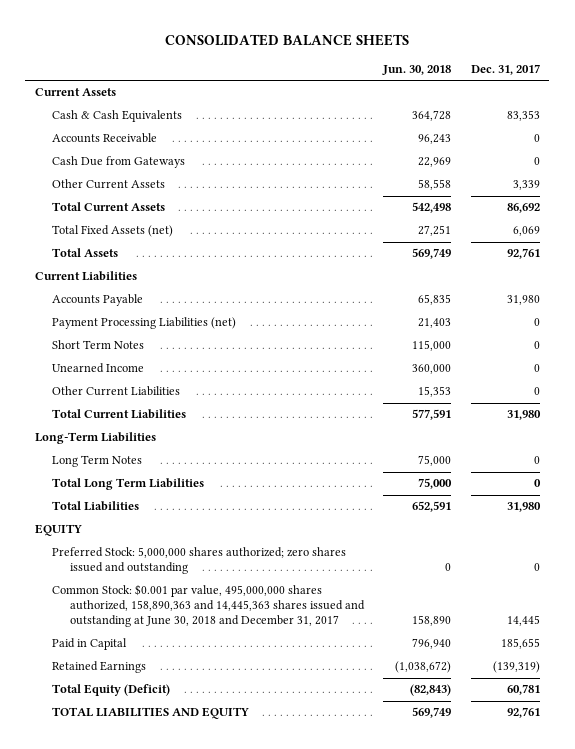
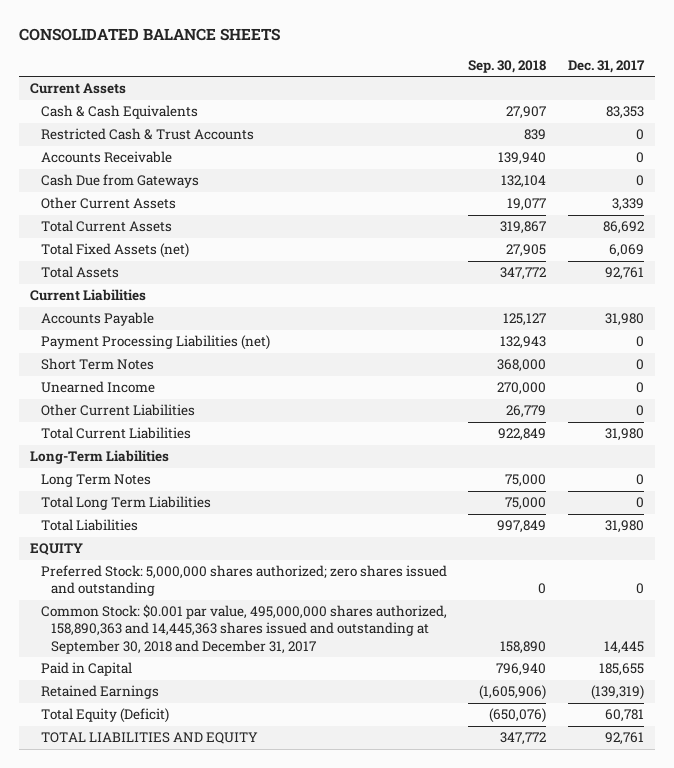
[382,64,452,75] Jun. 30, 2018 -> none
none -> [468,59,547,73] Sep. 30, 2018
none -> [40,128,254,141] Restricted Cash & Trust Accounts
[52,584,365,628] Common Stock: $0.001 par value, 495,000,000 shares authorized, 158,890,363 and 14,445,363 shares issued and outstanding at June 30, 2018 and December 31, 2017 -> [40,604,447,654] Common Stock: $0.001 par value, 495,000,000 shares authorized, 158,890,363 and 14,445,363 shares issued and outstanding at September 30, 2018 and December 31, 2017

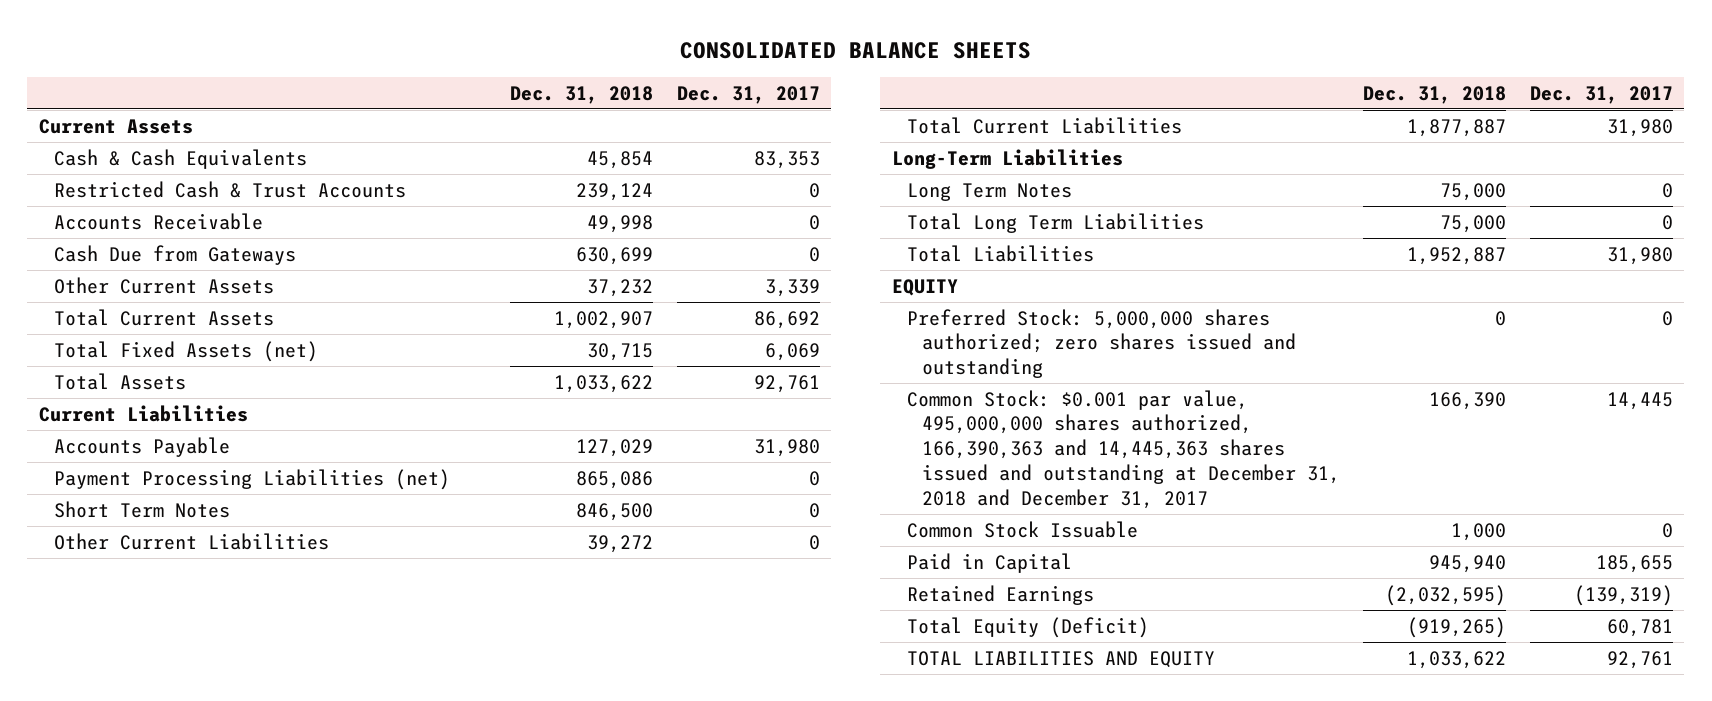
[468,59,547,73] Sep. 30, 2018 -> none
none -> [510,86,654,105] Dec. 31, 2018
[40,381,155,394] Unearned Income -> none
[40,604,447,654] Common Stock: $0.001 par value, 495,000,000 shares authorized, 158,890,363 and 14,445,363 shares issued and outstanding at September 30, 2018 and December 31, 2017 -> [907,389,1340,509] Common Stock: $0.001 par value, 495,000,000 shares authorized, 166,390,363 and 14,445,363 shares issued and outstanding at December 31, 2018 and December 31, 2017
none -> [907,520,1139,538] Common Stock Issuable

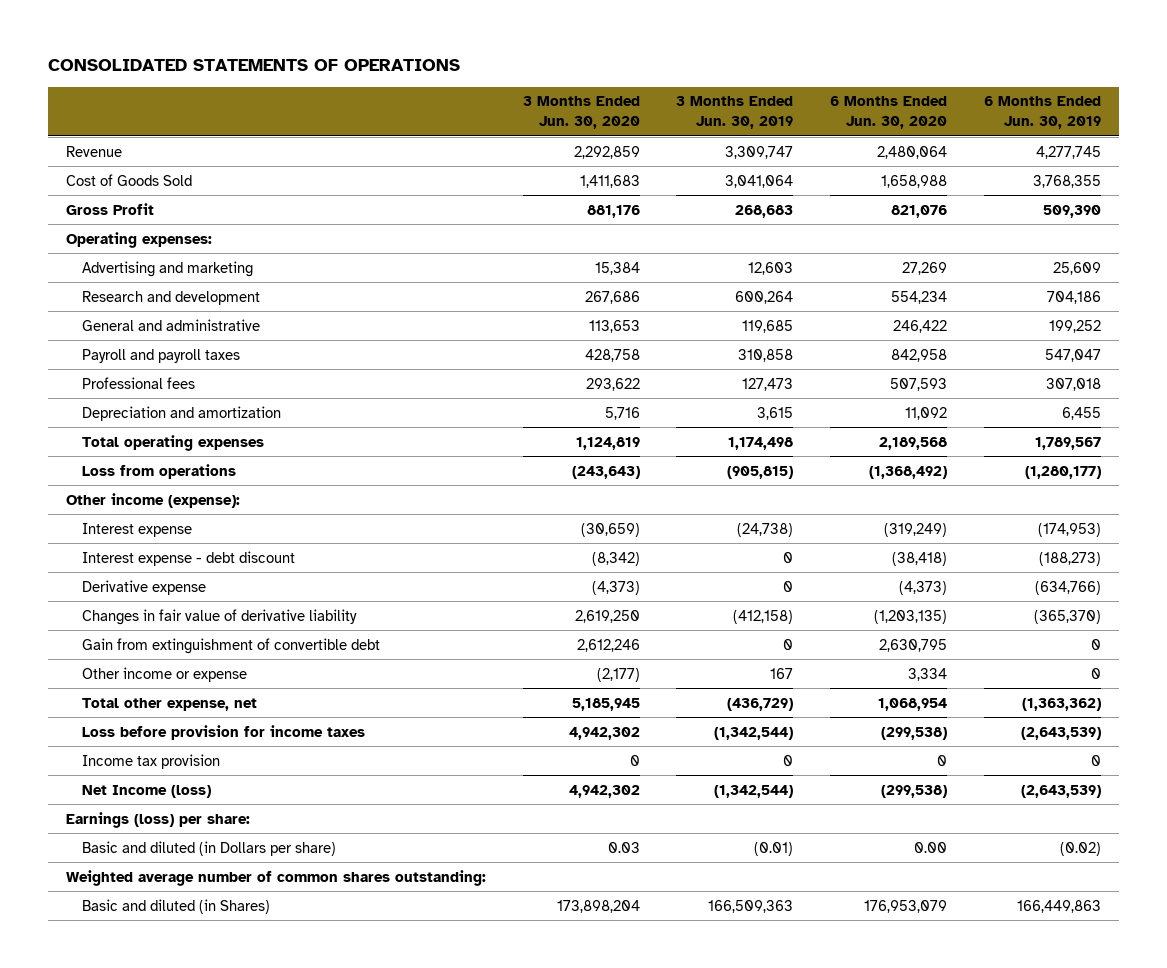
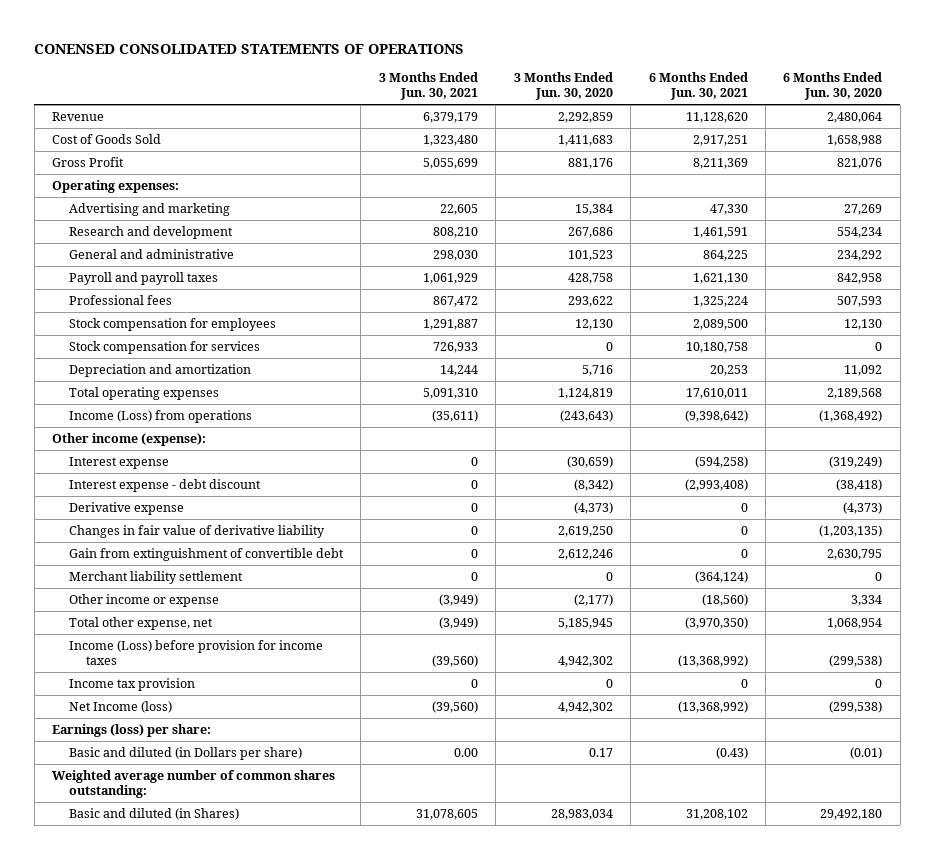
[47,59,460,72] CONSOLIDATED STATEMENTS OF OPERATIONS -> [34,43,465,54] CONENSED CONSOLIDATED STATEMENTS OF OPERATIONS
[676,96,794,130] 3 Months Ended Jun. 30, 2019 -> none
[983,96,1101,130] 6 Months Ended Jun. 30, 2019 -> none
none -> [378,72,478,100] 3 Months Ended Jun. 30, 2021
none -> [648,72,748,100] 6 Months Ended Jun. 30, 2021
[588,319,640,333] 113,653 -> [567,250,613,262] 101,523
[892,319,947,333] 246,422 -> [837,250,883,262] 234,292
none -> [68,318,276,332] Stock compensation for employees
none -> [68,341,260,355] Stock compensation for services
[82,463,237,479] Loss from operations -> [68,410,252,424] Income (Loss) from operations
none -> [68,571,243,585] Merchant liability settlement
[82,724,366,740] Loss before provision for income taxes -> [68,640,323,665] Income (Loss) before provision for income taxes
[607,841,640,853] 0.03 -> [588,748,613,758] 0.17
[913,841,947,853] 0.00 -> [850,747,883,760] (0.01)
[556,899,640,913] 173,898,204 -> [550,809,613,821] 28,983,034
[863,899,947,913] 176,953,079 -> [820,809,883,821] 29,492,180

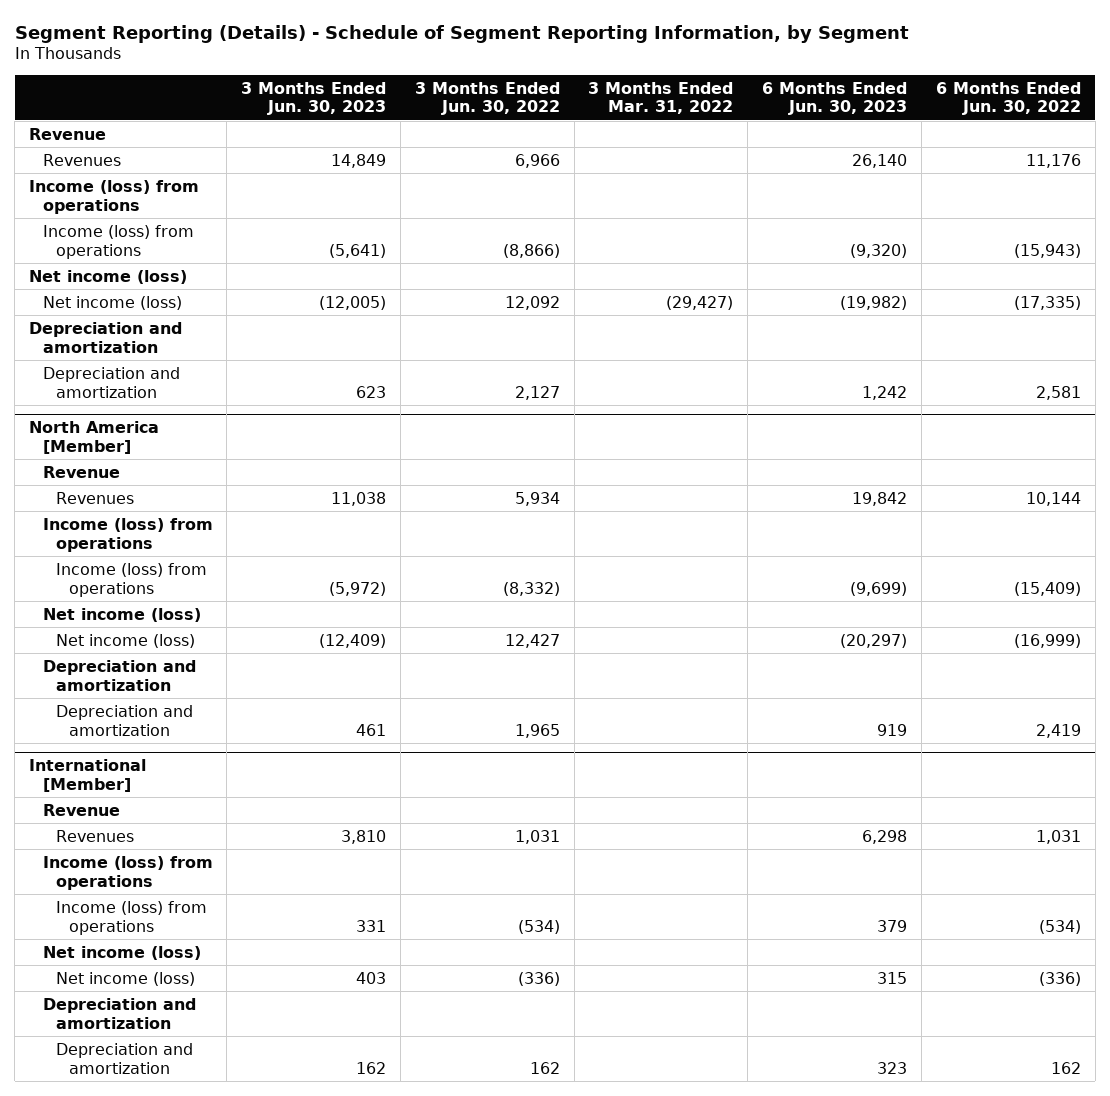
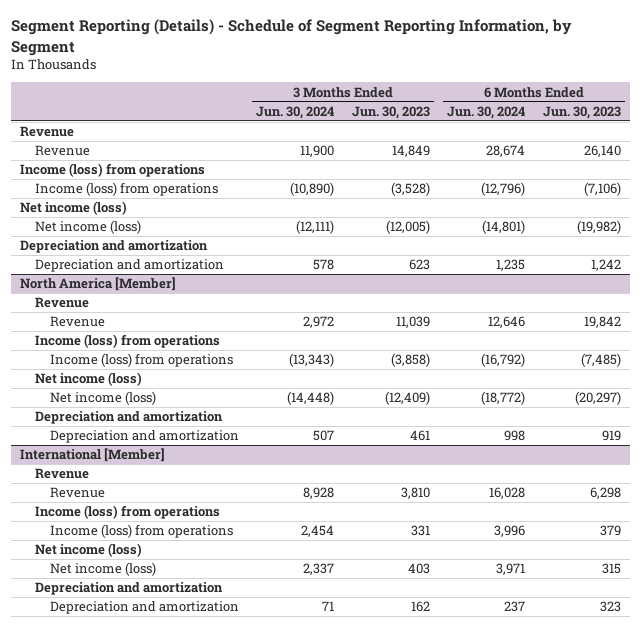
[414,81,560,116] 3 Months Ended Jun. 30, 2022 -> none
[588,81,734,115] 3 Months Ended Mar. 31, 2022 -> none
[935,81,1081,116] 6 Months Ended Jun. 30, 2022 -> none
none -> [256,105,335,119] Jun. 30, 2024
none -> [447,105,526,119] Jun. 30, 2024
[42,153,121,166] Revenues -> [34,145,90,157] Revenue
[329,243,387,258] (5,641) -> [390,182,430,197] (3,528)
[850,243,908,258] (9,320) -> [584,182,622,197] (7,106)
[55,491,134,504] Revenues -> none
none -> [49,316,105,328] Revenue
[329,581,387,596] (5,972) -> [390,353,430,368] (3,858)
[850,581,908,596] (9,699) -> [581,353,622,368] (7,485)
[55,829,134,842] Revenues -> [49,487,105,499] Revenue

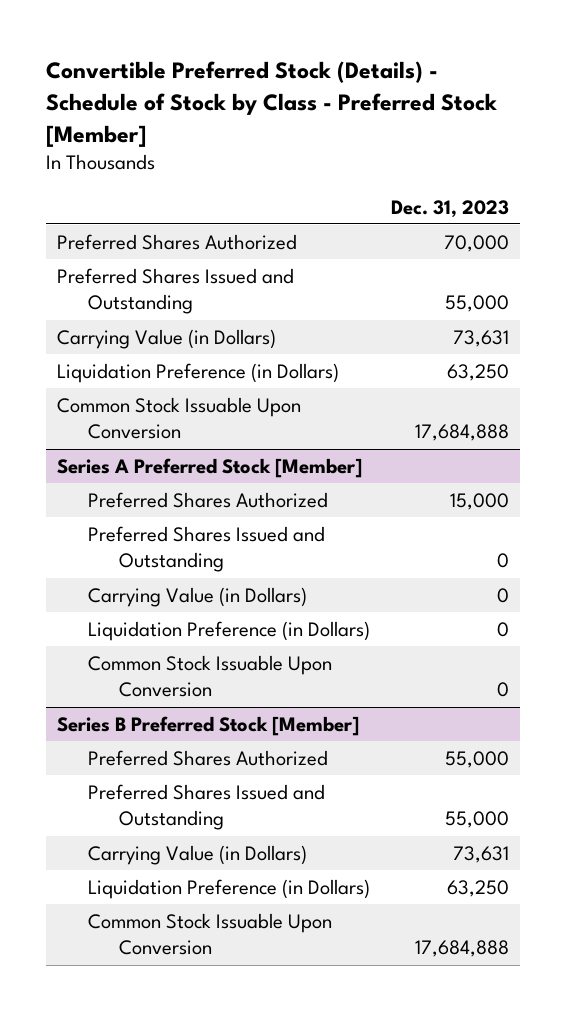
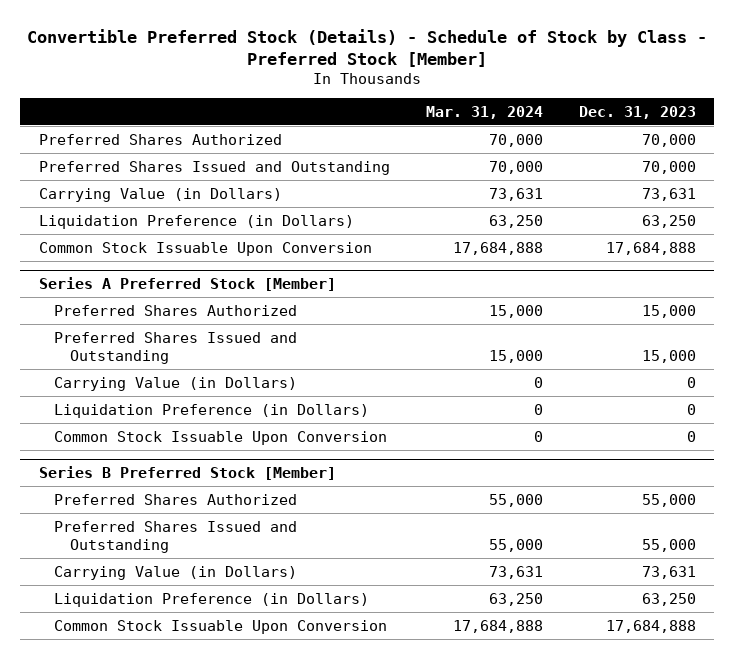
none -> [425,105,543,119] Mar. 31, 2024
[445,295,510,313] 55,000 -> [641,160,696,174] 70,000
[497,553,510,569] 0 -> [641,349,696,363] 15,000

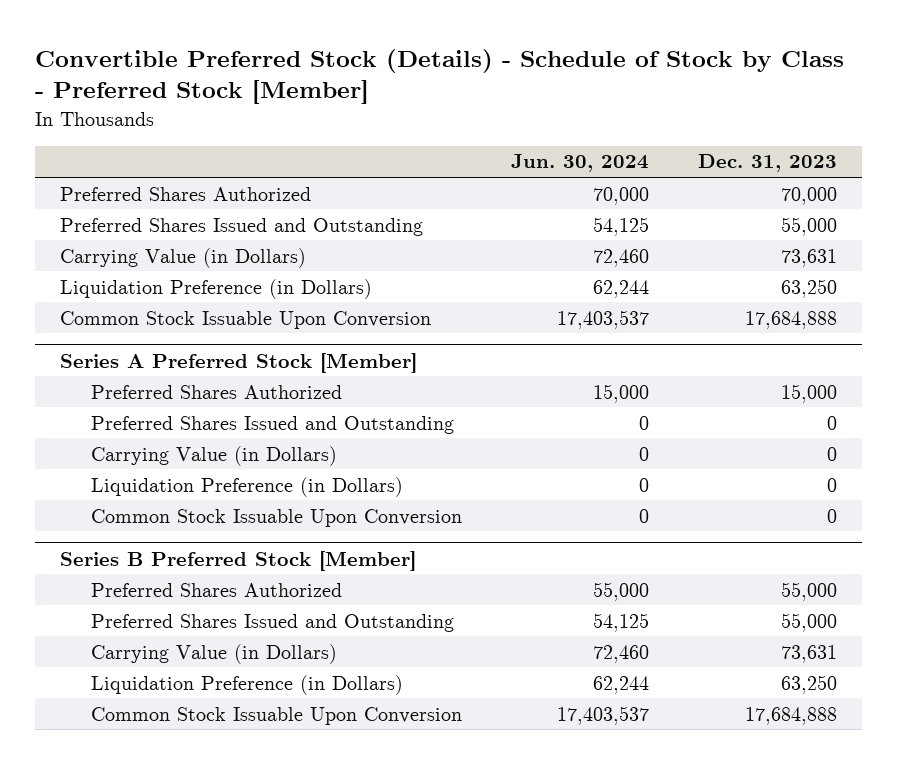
[425,105,543,119] Mar. 31, 2024 -> none
none -> [511,154,650,173] Jun. 30, 2024
[641,160,696,174] 70,000 -> [781,216,838,236] 55,000
[641,349,696,363] 15,000 -> [827,415,838,430] 0

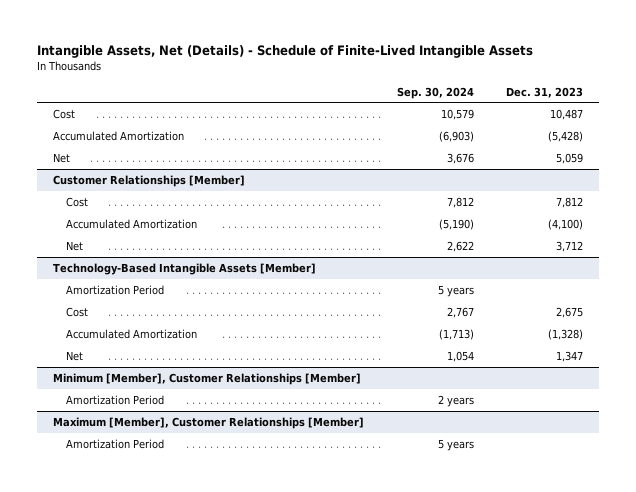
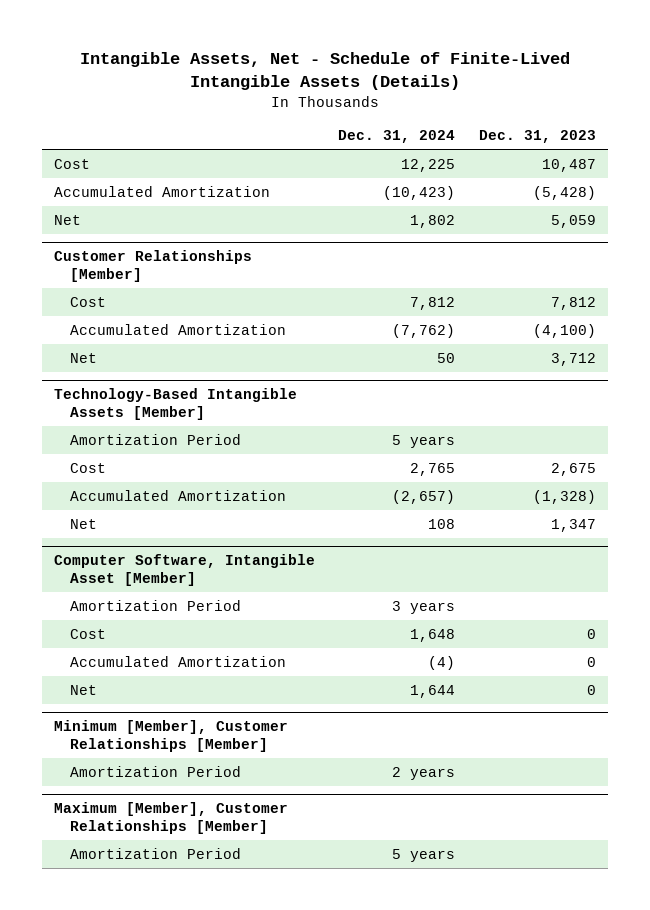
[37,44,534,58] Intangible Assets, Net (Details) - Schedule of Finite-Lived Intangible Assets -> [79,52,570,91] Intangible Assets, Net - Schedule of Finite-Lived Intangible Assets (Details)
[396,86,474,99] Sep. 30, 2024 -> none
none -> [338,130,456,144] Dec. 31, 2024
none -> [53,554,315,586] Computer Software, Intangible Asset [Member]
none -> [69,599,241,611] Amortization Period
none -> [69,628,106,639] Cost
none -> [69,655,286,667] Accumulated Amortization
none -> [69,684,97,695] Net

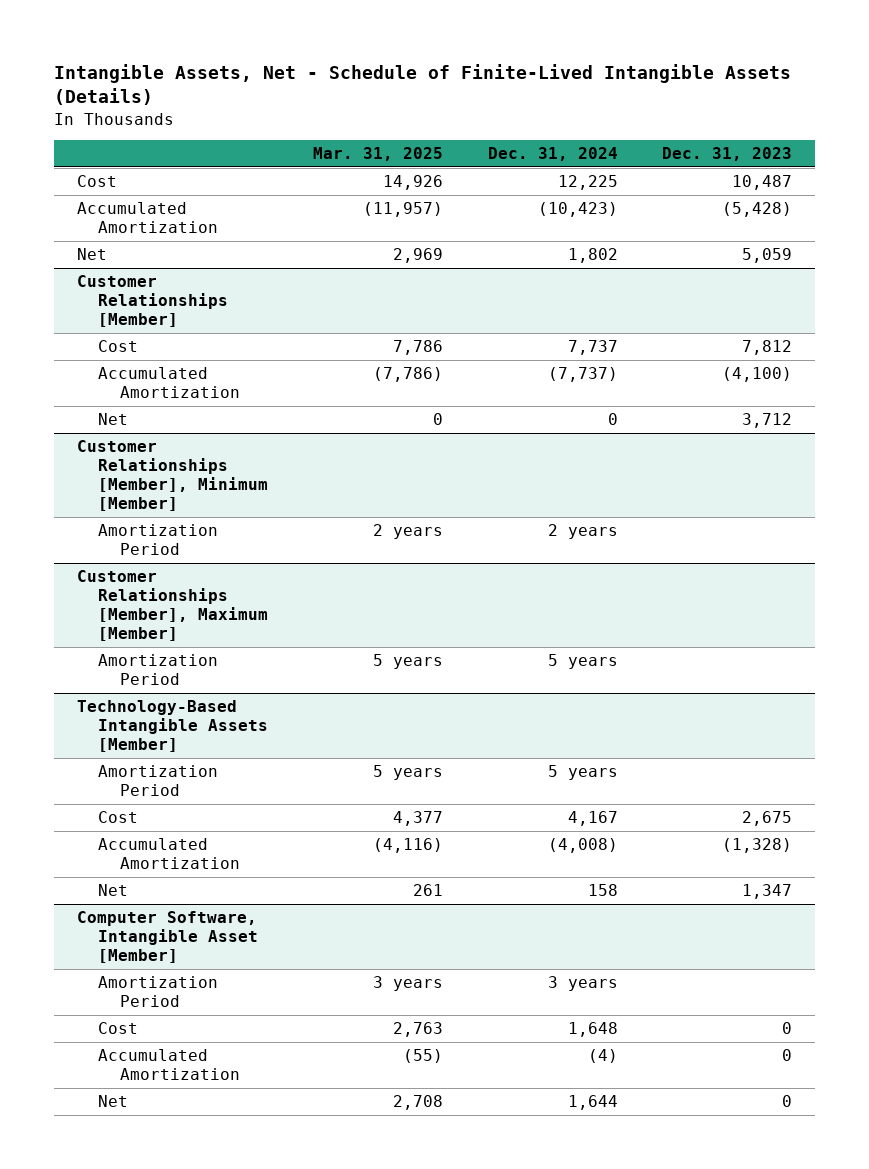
none -> [312,147,443,162] Mar. 31, 2025
[410,296,456,310] 7,812 -> [567,340,618,356] 7,737
[392,323,456,338] (7,762) -> [547,367,618,383] (7,737)
[437,352,456,363] 50 -> [607,413,618,426] 0
none -> [76,440,269,512] Customer Relationships [Member], Minimum [Member]
none -> [98,524,219,556] Amortization Period
none -> [76,570,269,642] Customer Relationships [Member], Maximum [Member]
none -> [98,654,219,686] Amortization Period
[410,462,456,476] 2,765 -> [567,811,618,827] 4,167
[392,489,456,504] (2,657) -> [547,838,618,854] (4,008)
[428,518,456,529] 108 -> [587,884,618,897] 158
[53,720,288,752] Minimum [Member], Customer Relationships [Member] -> none
[69,765,241,777] Amortization Period -> none
[53,802,288,834] Maximum [Member], Customer Relationships [Member] -> none
[69,847,241,859] Amortization Period -> none

